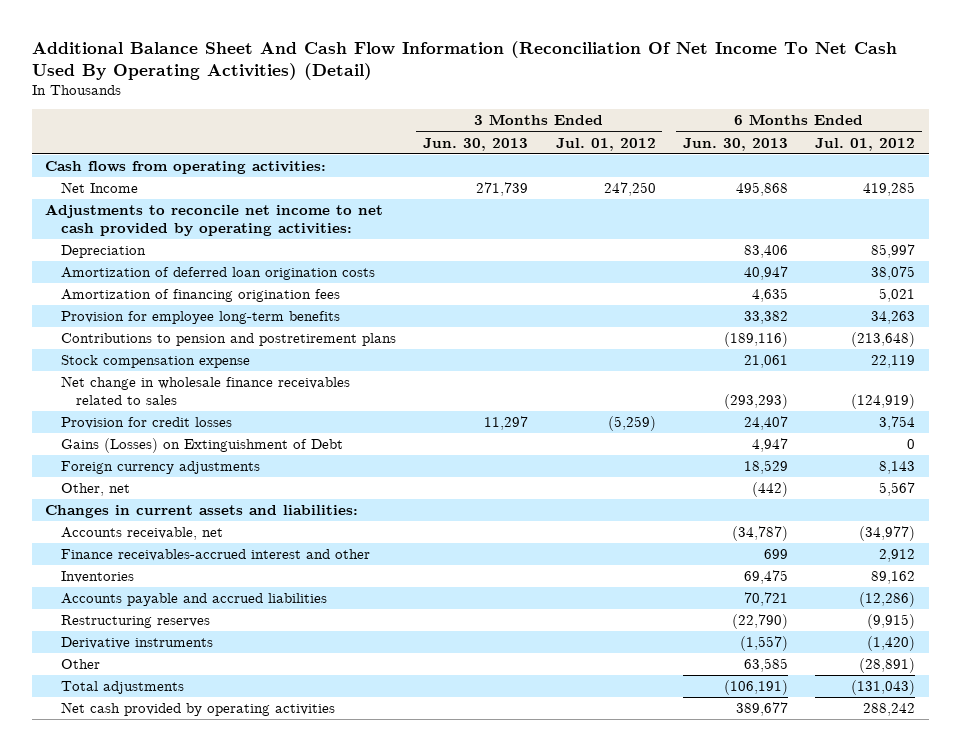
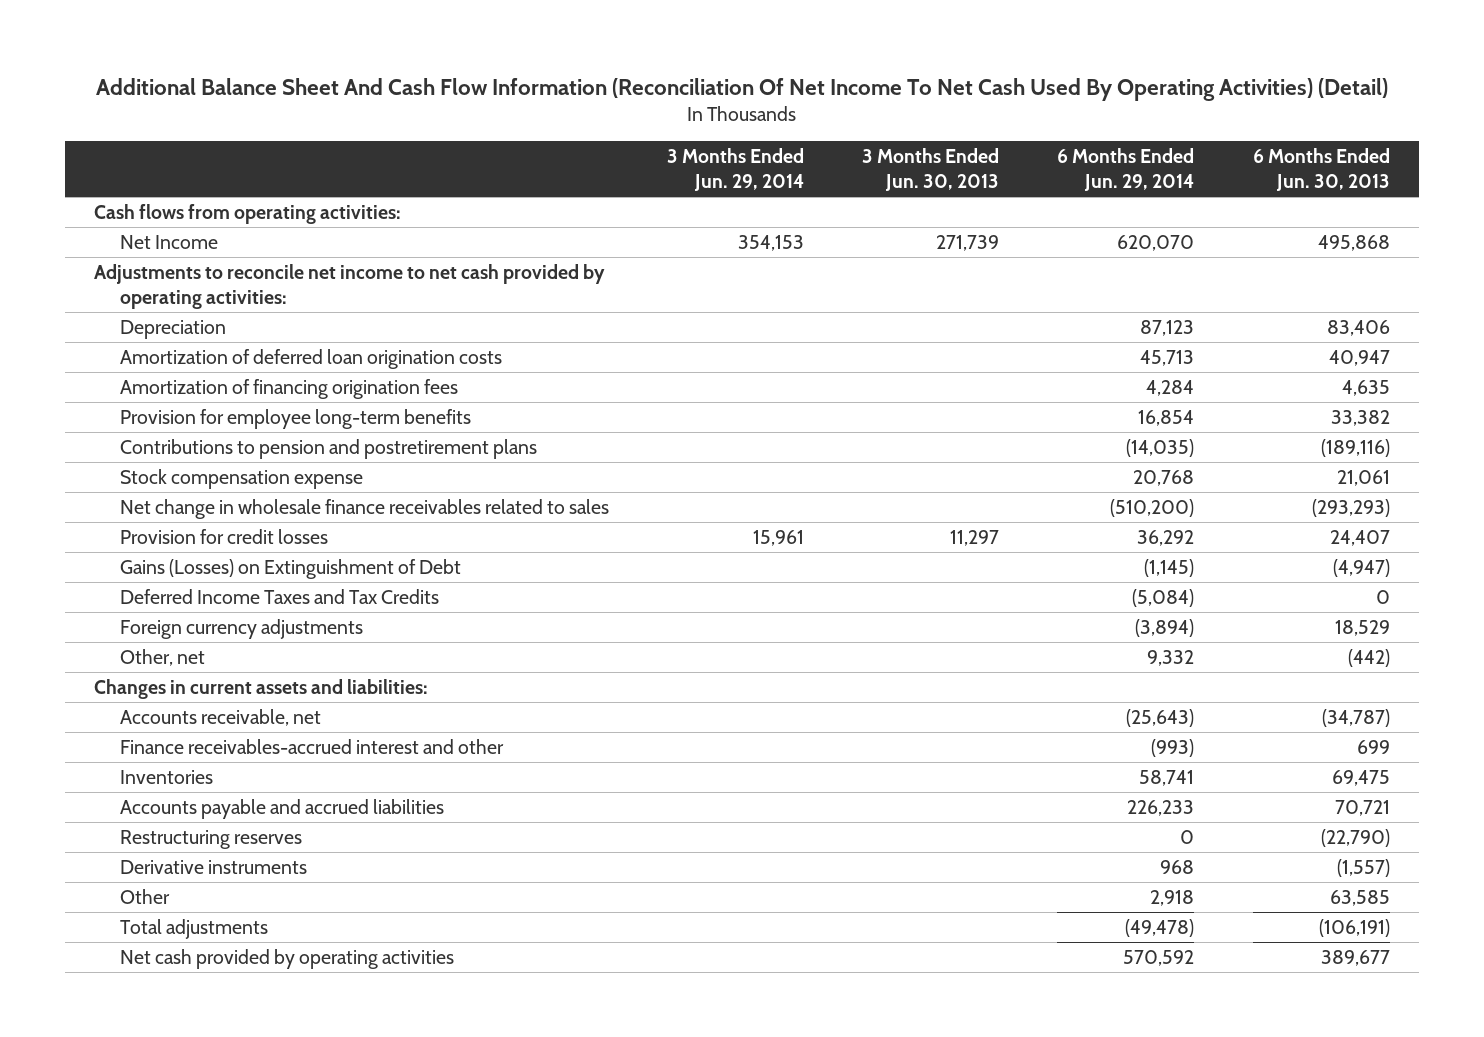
[555,137,656,151] Jul. 01, 2012 -> none
[815,137,916,151] Jul. 01, 2012 -> none
none -> [666,147,804,192] 3 Months Ended Jun. 29, 2014
none -> [1057,147,1195,192] 6 Months Ended Jun. 29, 2014
[751,437,788,452] 4,947 -> [1332,558,1390,577] (4,947)
none -> [119,588,439,604] Deferred Income Taxes and Tax Credits

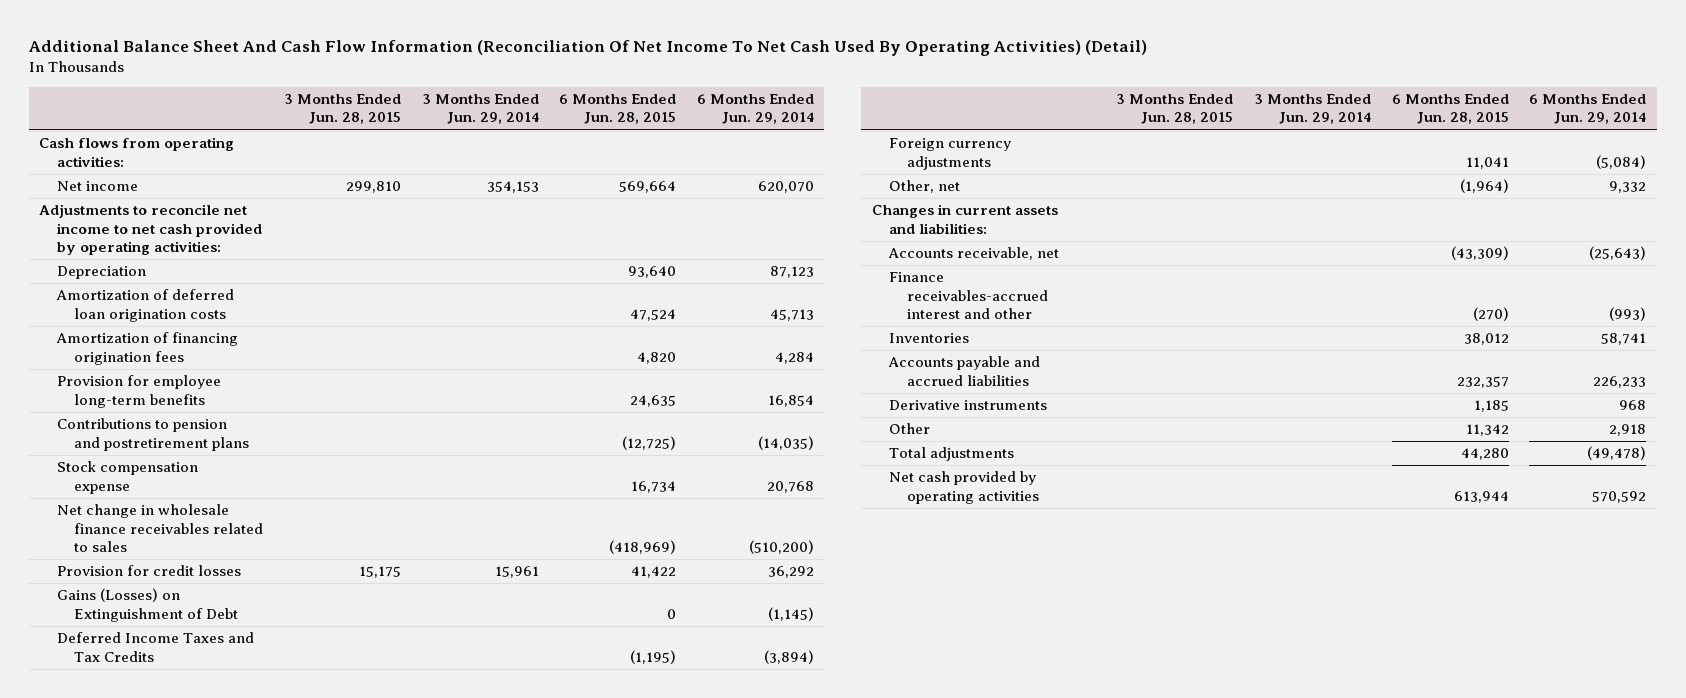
[862,147,1000,192] 3 Months Ended Jun. 30, 2013 -> none
[1252,147,1390,192] 6 Months Ended Jun. 30, 2013 -> none
none -> [283,93,401,125] 3 Months Ended Jun. 28, 2015
none -> [559,93,677,125] 6 Months Ended Jun. 28, 2015
[119,234,218,249] Net Income -> [56,181,138,192] Net income
[1132,588,1195,607] (5,084) -> [764,649,815,664] (3,894)
[1135,618,1195,637] (3,894) -> [1596,154,1647,169] (5,084)
[119,829,302,849] Restructuring reserves -> none

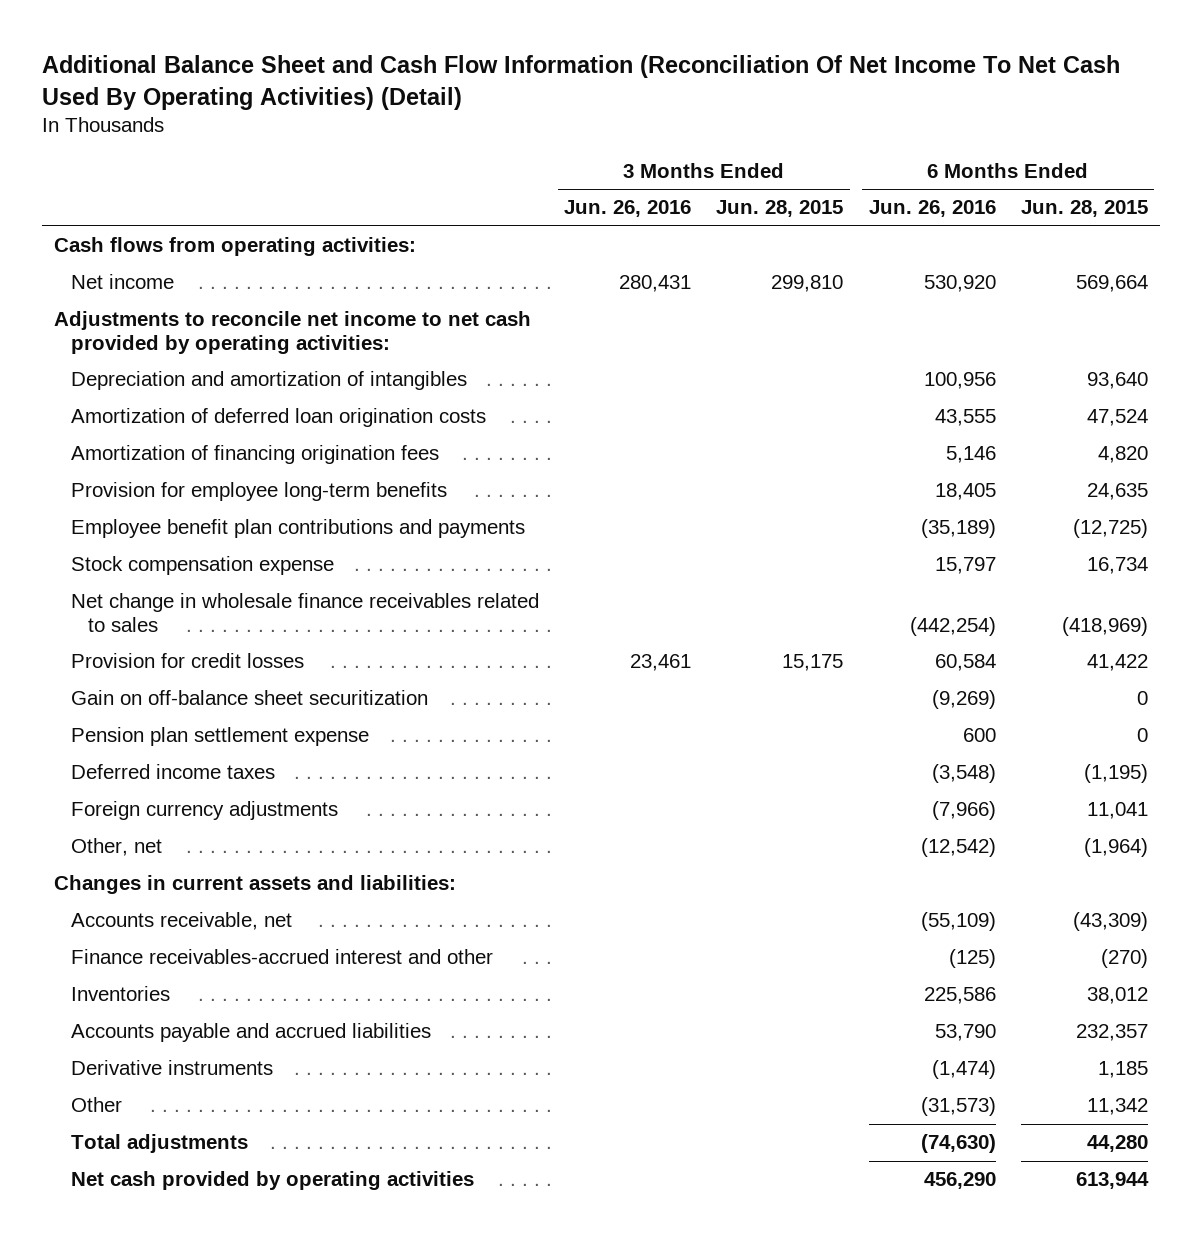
[28,39,1148,56] Additional Balance Sheet And Cash Flow Information (Reconciliation Of Net Income To Net Cash Used By Operating Activities) (Detail) -> [41,55,1120,110] Additional Balance Sheet and Cash Flow Information (Reconciliation Of Net Income To Net Cash Used By Operating Activities) (Detail)
[421,93,539,125] 3 Months Ended Jun. 29, 2014 -> none
[697,93,815,125] 6 Months Ended Jun. 29, 2014 -> none
none -> [564,200,692,218] Jun. 26, 2016
none -> [868,200,996,218] Jun. 26, 2016
[56,266,146,280] Depreciation -> [71,371,468,391] Depreciation and amortization of intangibles
[56,418,250,451] Contributions to pension and postretirement plans -> [71,519,526,539] Employee benefit plan contributions and payments
[56,588,239,622] Gains (Losses) on Extinguishment of Debt -> none
none -> [71,690,429,706] Gain on off-balance sheet securitization
none -> [71,727,370,747] Pension plan settlement expense
[56,632,254,662] Deferred Income Taxes and Tax Credits -> [71,764,276,780] Deferred income taxes

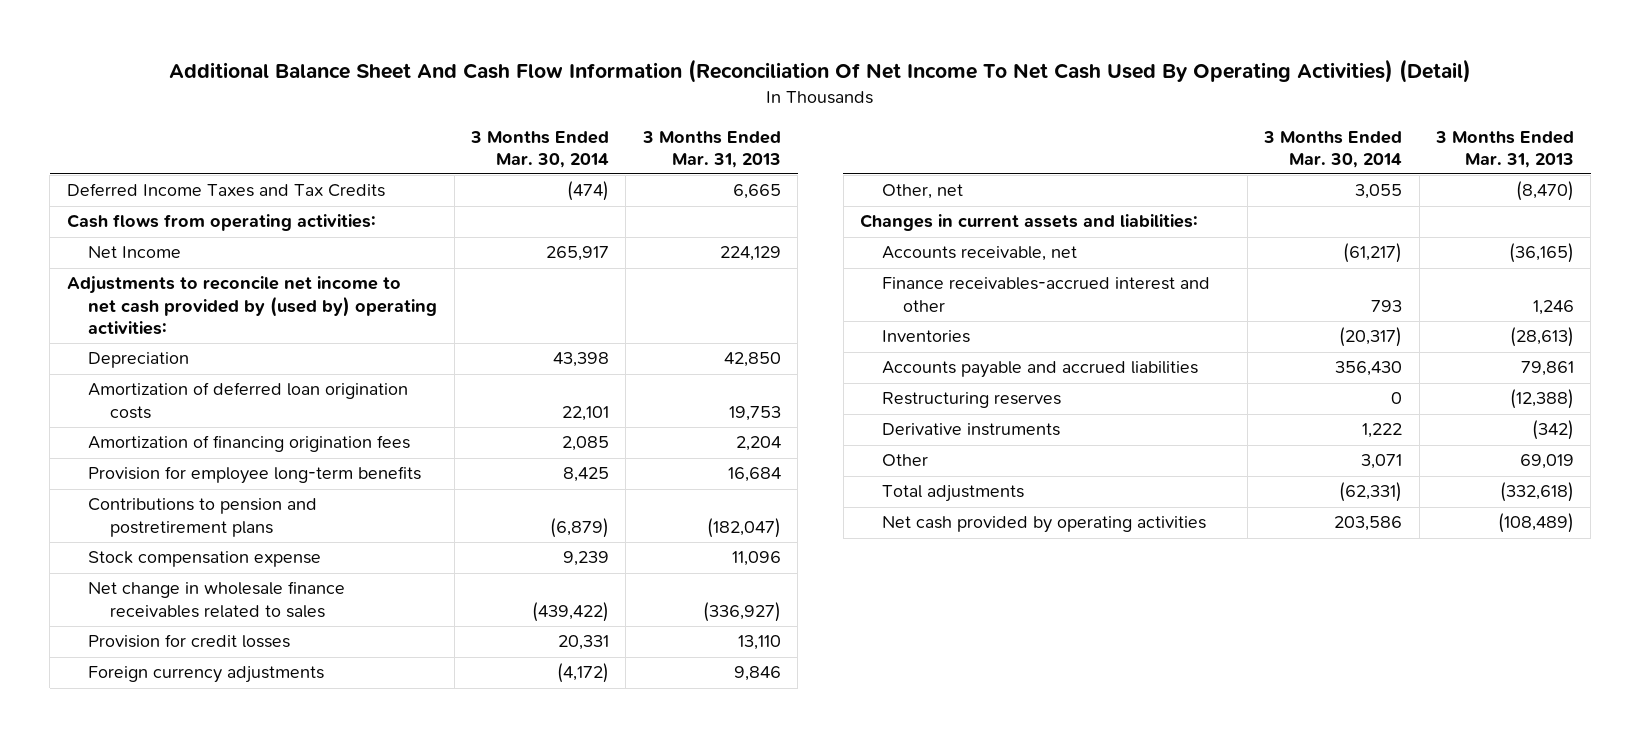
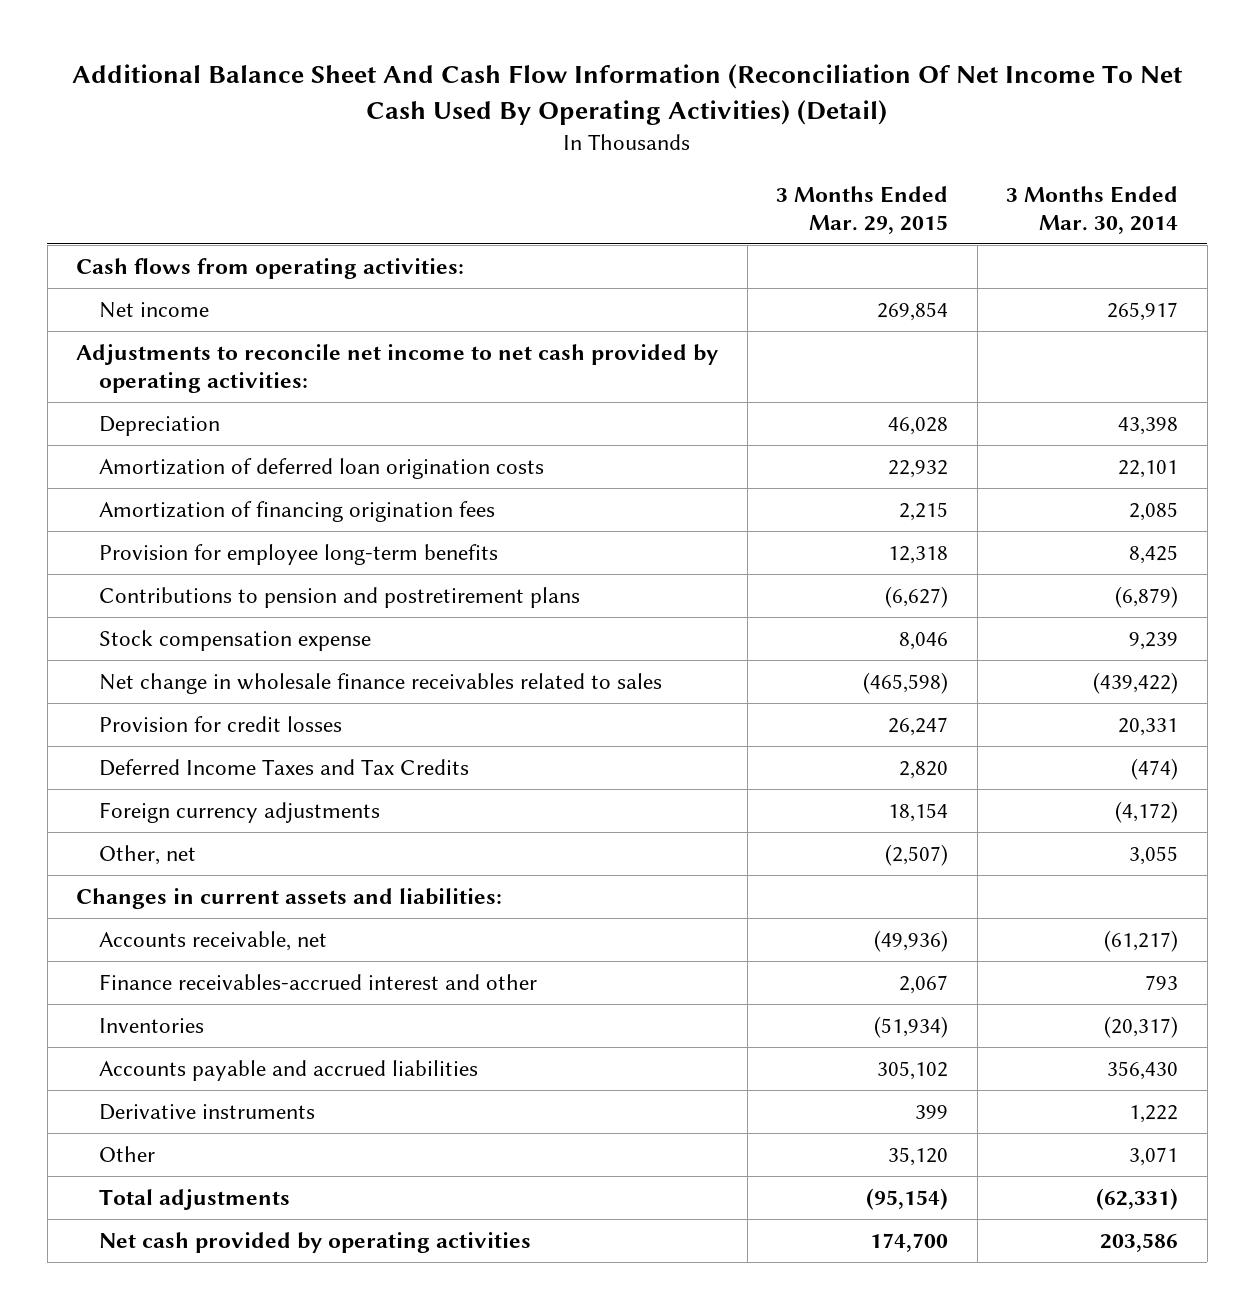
[641,130,781,168] 3 Months Ended Mar. 31, 2013 -> none
none -> [776,185,949,234] 3 Months Ended Mar. 29, 2015
[88,246,182,259] Net Income -> [98,301,209,318] Net income
[66,276,438,336] Adjustments to reconcile net income to net cash provided by (used by) operating activities: -> [76,343,719,393] Adjustments to reconcile net income to net cash provided by operating activities:
[66,183,385,198] Deferred Income Taxes and Tax Credits -> [98,758,469,776] Deferred Income Taxes and Tax Credits
[881,392,1061,409] Restructuring reserves -> none

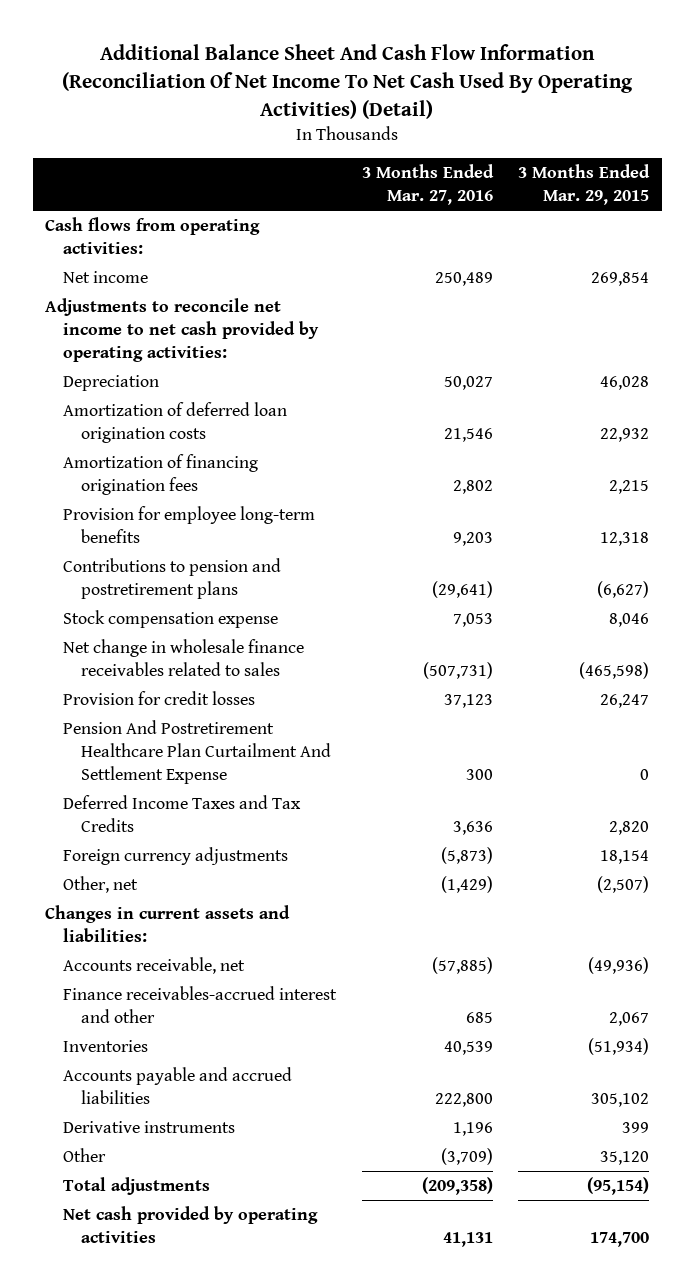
[1006,185,1179,234] 3 Months Ended Mar. 30, 2014 -> none
none -> [361,164,494,206] 3 Months Ended Mar. 27, 2016
none -> [63,720,332,784] Pension And Postretirement Healthcare Plan Curtailment And Settlement Expense

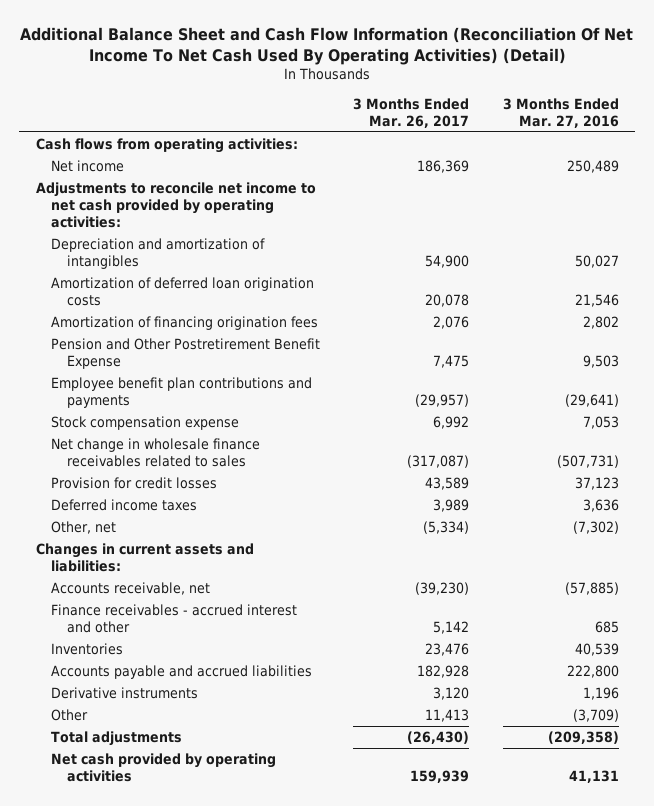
[62,44,634,120] Additional Balance Sheet And Cash Flow Information (Reconciliation Of Net Income To Net Cash Used By Operating Activities) (Detail) -> [20,27,634,66] Additional Balance Sheet and Cash Flow Information (Reconciliation Of Net Income To Net Cash Used By Operating Activities) (Detail)
[518,164,651,206] 3 Months Ended Mar. 29, 2015 -> none
none -> [353,97,470,128] 3 Months Ended Mar. 26, 2017
[63,375,160,392] Depreciation -> [51,237,266,270] Depreciation and amortization of intangibles
[63,506,316,543] Provision for employee long-term benefits -> none
none -> [51,337,321,370] Pension and Other Postretirement Benefit Expense
[63,558,282,599] Contributions to pension and postretirement plans -> [51,376,313,409] Employee benefit plan contributions and payments
[63,720,332,784] Pension And Postretirement Healthcare Plan Curtailment And Settlement Expense -> none
[63,847,289,866] Foreign currency adjustments -> none
[63,795,302,832] Deferred Income Taxes and Tax Credits -> [51,498,198,511] Deferred income taxes
[440,876,493,894] (1,429) -> [572,520,619,534] (7,302)
[63,986,338,1023] Finance receivables-accrued interest and other -> [51,603,298,634] Finance receivables - accrued interest and other

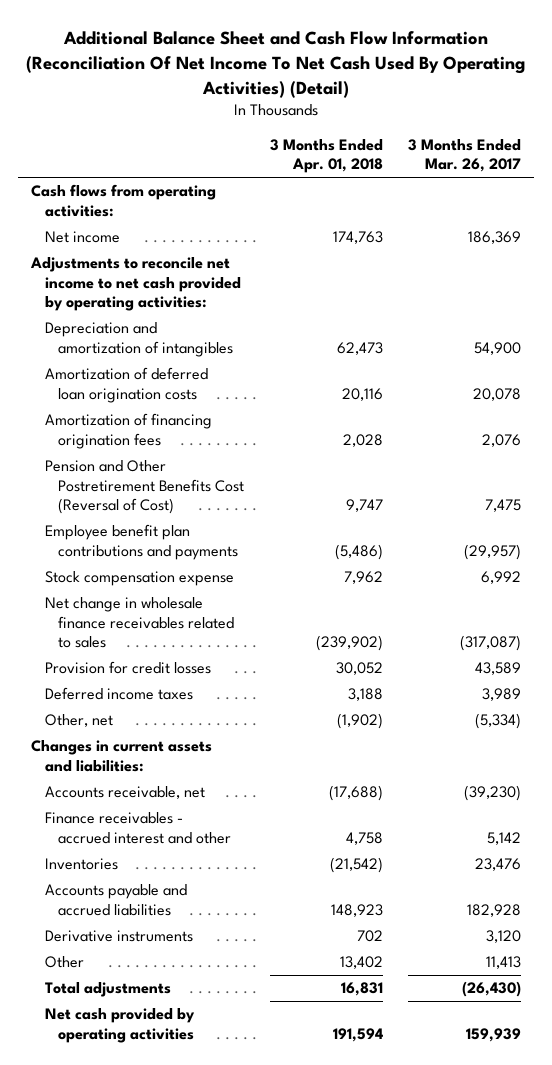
[502,97,619,128] 3 Months Ended Mar. 27, 2016 -> none
none -> [269,139,383,174] 3 Months Ended Apr. 01, 2018
[51,337,321,370] Pension and Other Postretirement Benefit Expense -> [44,460,244,515] Pension and Other Postretirement Benefits Cost (Reversal of Cost)

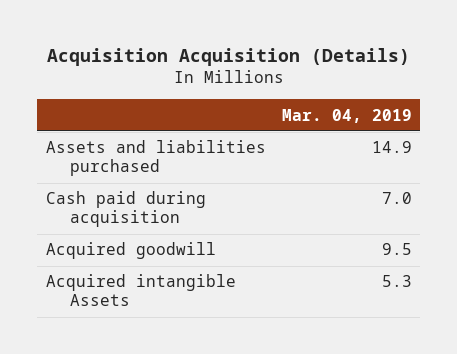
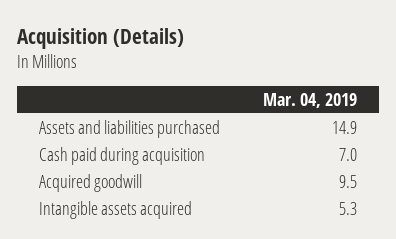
[46,48,410,67] Acquisition Acquisition (Details) -> [16,28,184,50] Acquisition (Details)
[45,274,236,307] Acquired intangible Assets -> [38,200,192,219] Intangible assets acquired

